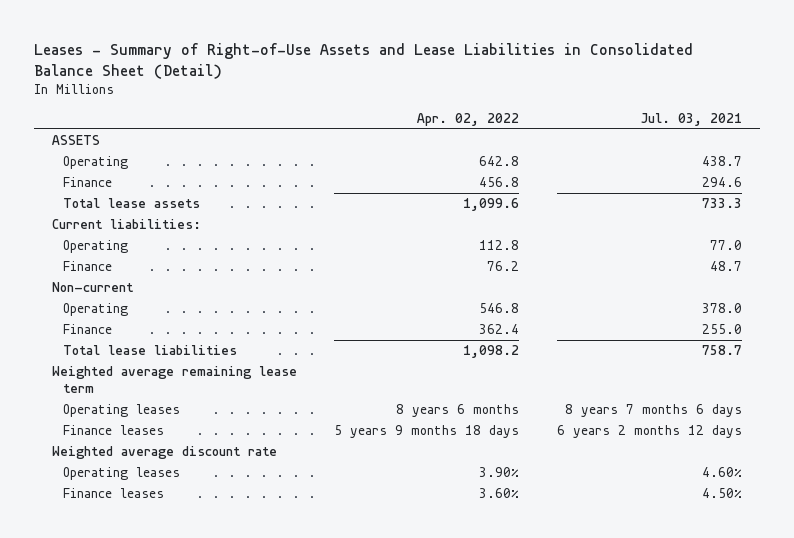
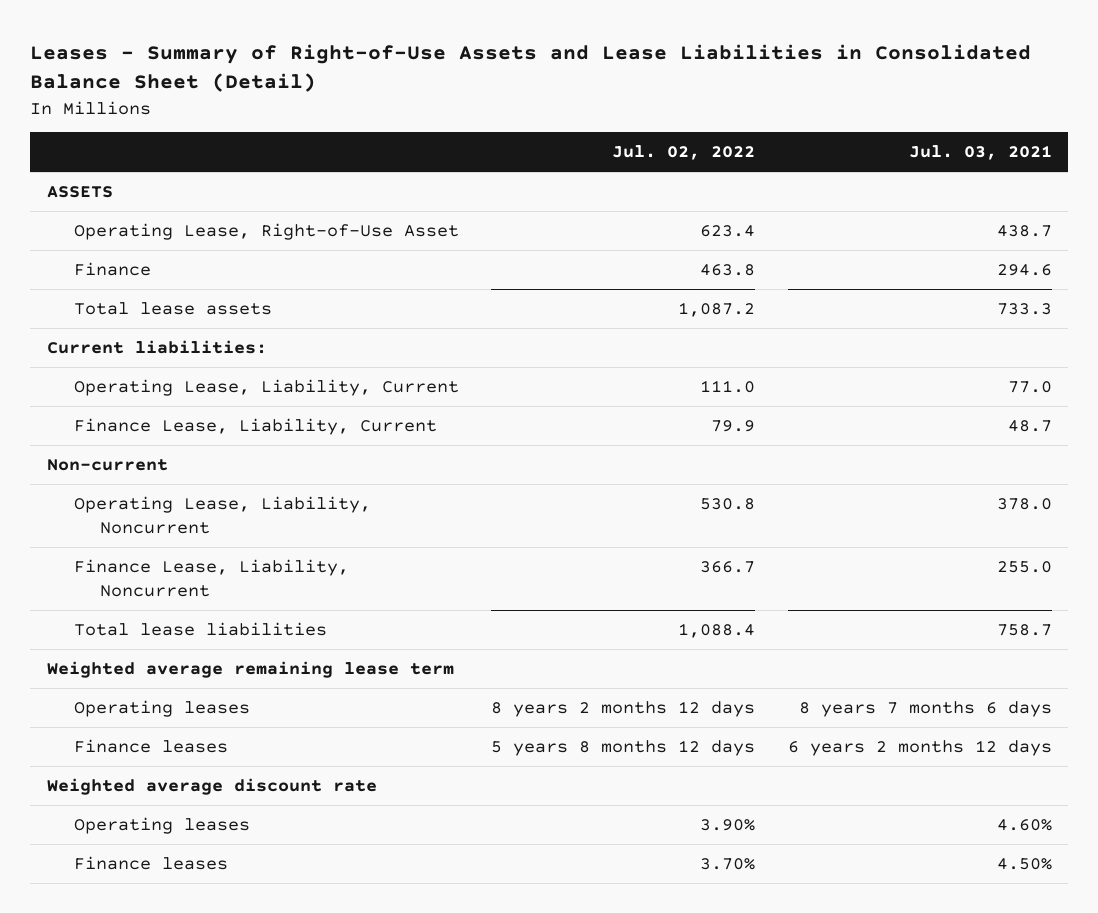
[417,112,520,126] Apr. 02, 2022 -> none
none -> [612,145,756,161] Jul. 02, 2022
[62,156,128,170] Operating -> [73,222,459,240] Operating Lease, Right-of-Use Asset
[62,240,128,254] Operating -> [73,378,459,396] Operating Lease, Liability, Current
[62,261,112,272] Finance -> [73,417,437,435] Finance Lease, Liability, Current
[62,303,128,317] Operating -> [73,495,371,534] Operating Lease, Liability, Noncurrent
[62,324,112,335] Finance -> [73,558,349,597] Finance Lease, Liability, Noncurrent

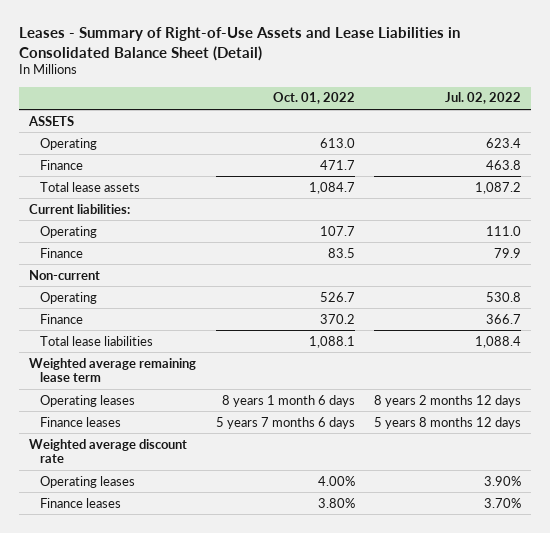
[908,145,1052,161] Jul. 03, 2021 -> none
none -> [272,92,355,105] Oct. 01, 2022
[73,222,459,240] Operating Lease, Right-of-Use Asset -> [40,137,98,150] Operating
[73,378,459,396] Operating Lease, Liability, Current -> [40,225,98,238] Operating
[73,417,437,435] Finance Lease, Liability, Current -> [40,247,84,258] Finance
[73,495,371,534] Operating Lease, Liability, Noncurrent -> [40,291,98,304] Operating
[73,558,349,597] Finance Lease, Liability, Noncurrent -> [40,313,84,324] Finance

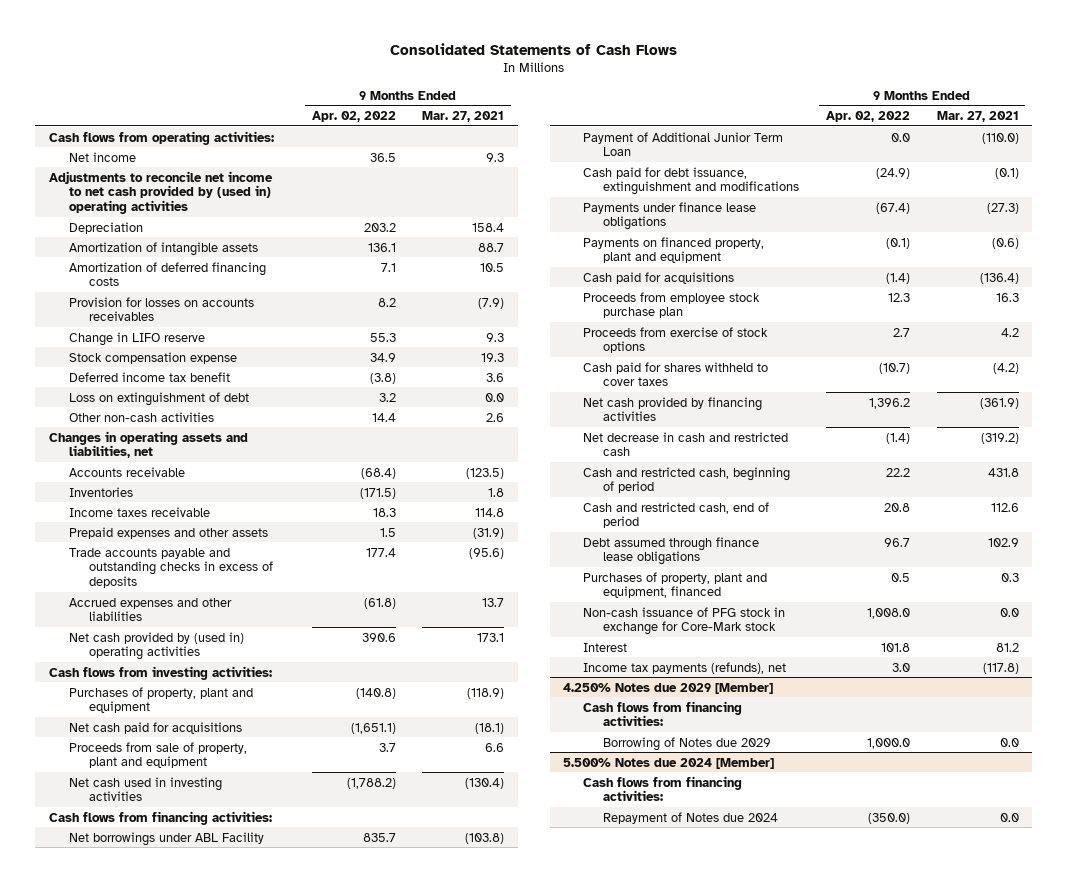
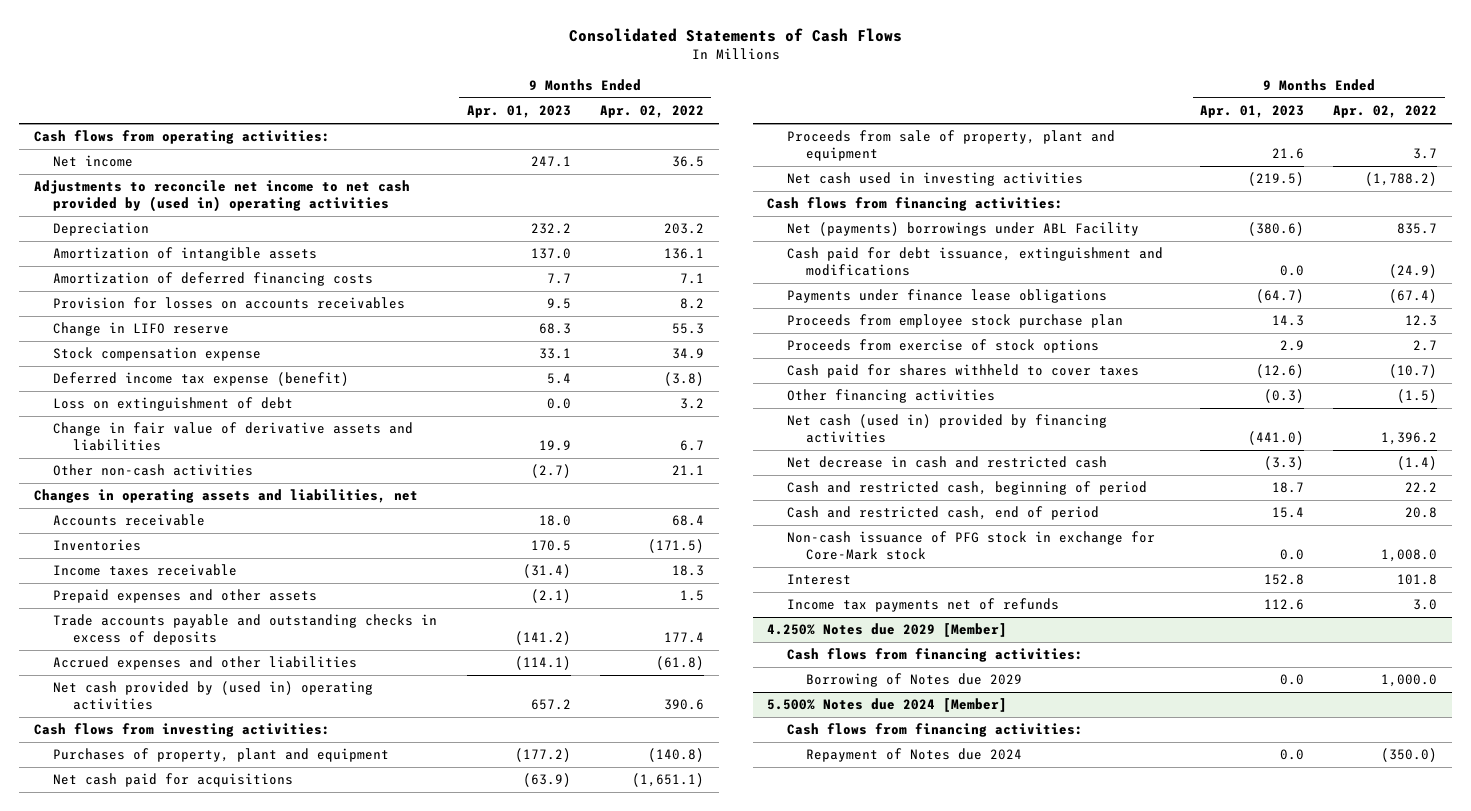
[422,110,505,122] Mar. 27, 2021 -> none
none -> [466,105,571,119] Apr. 01, 2023
[68,371,230,382] Deferred income tax benefit -> [53,372,350,387] Deferred income tax expense (benefit)
none -> [53,422,414,451] Change in fair value of derivative assets and liabilities
[371,412,396,422] 14.4 -> [672,465,705,477] 21.1
[360,467,396,479] (68.4) -> [672,515,705,527] 68.4
[583,131,784,157] Payment of Additional Junior Term Loan -> none
[68,831,264,846] Net borrowings under ABL Facility -> [786,222,1139,237] Net (payments) borrowings under ABL Facility
[583,236,765,264] Payments on financed property, plant and equipment -> none
[583,271,735,284] Cash paid for acquisitions -> none
none -> [786,389,995,404] Other financing activities
[583,396,763,422] Net cash provided by financing activities -> [786,414,1107,443] Net cash (used in) provided by financing activities
[583,536,760,566] Debt assumed through finance lease obligations -> none
[583,571,768,599] Purchases of property, plant and equipment, financed -> none
[583,661,787,674] Income tax payments (refunds), net -> [786,598,1059,613] Income tax payments net of refunds

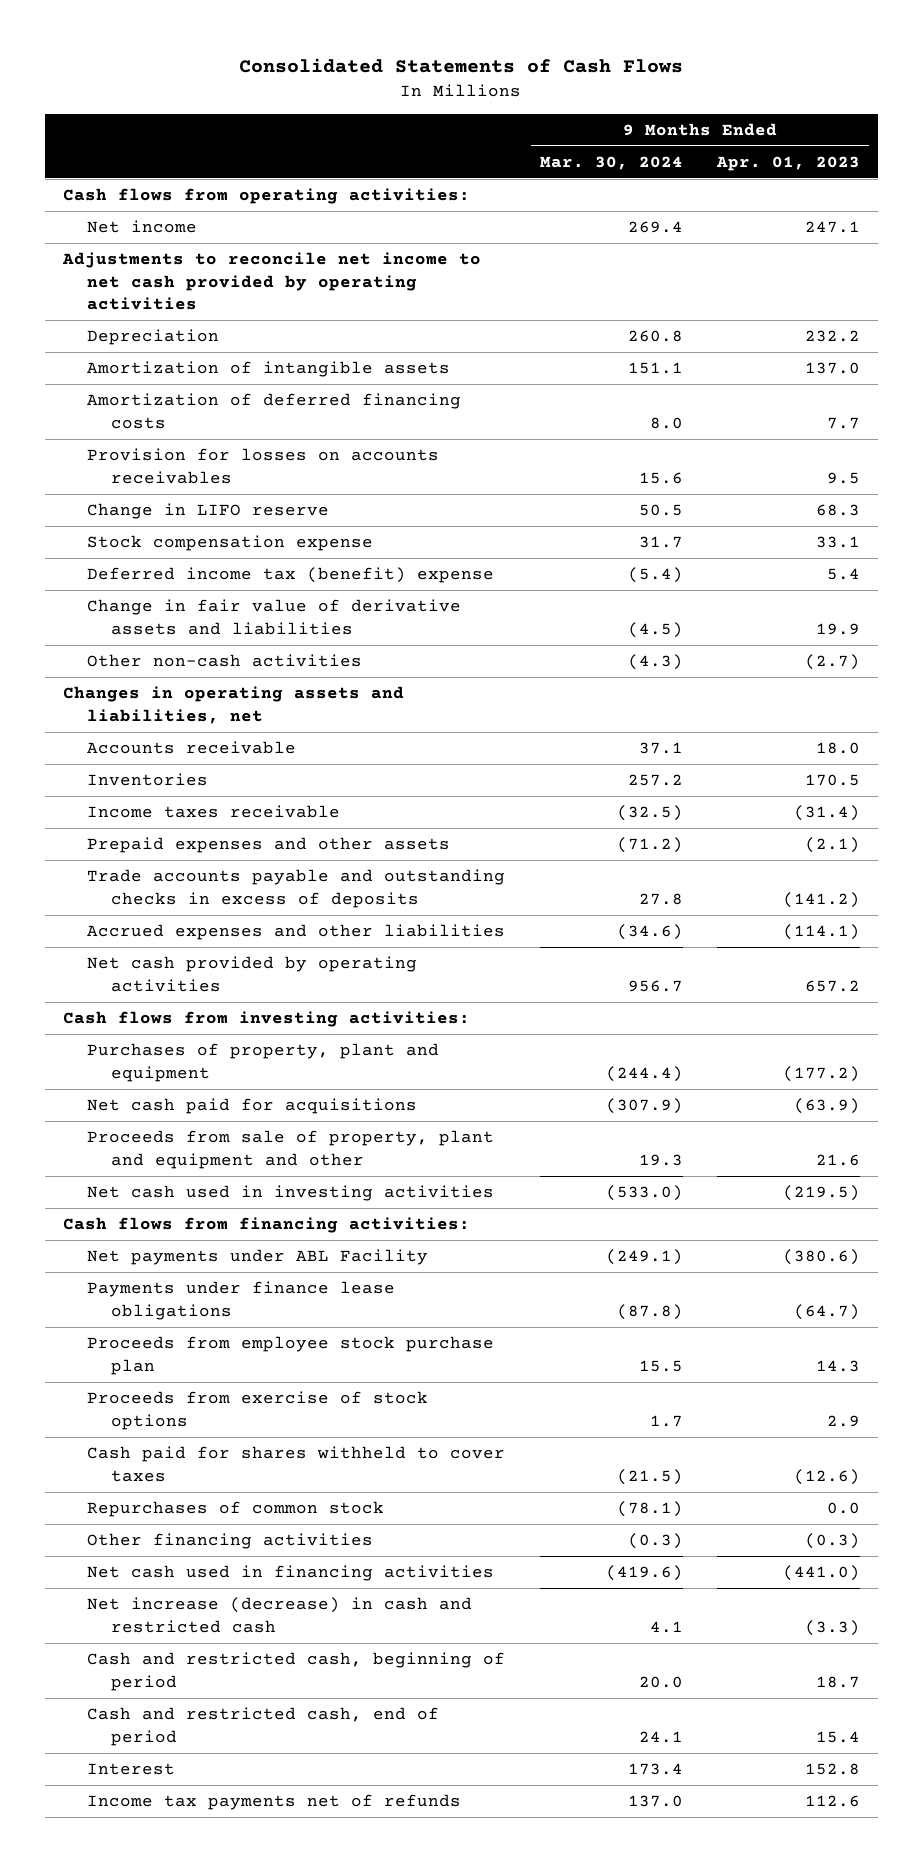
[600,105,705,119] Apr. 02, 2022 -> none
none -> [539,155,683,170] Mar. 30, 2024
[34,180,411,212] Adjustments to reconcile net income to net cash provided by (used in) operating activities -> [61,252,481,311] Adjustments to reconcile net income to net cash provided by operating activities
[53,397,294,412] Loss on extinguishment of debt -> none
[53,372,350,387] Deferred income tax expense (benefit) -> [86,567,494,584] Deferred income tax (benefit) expense
[53,681,374,710] Net cash provided by (used in) operating activities -> [86,956,417,992] Net cash provided by operating activities
[786,130,1115,161] Proceeds from sale of property, plant and equipment -> [86,1130,494,1169] Proceeds from sale of property, plant and equipment and other
[786,247,1163,276] Cash paid for debt issuance, extinguishment and modifications -> none
[786,222,1139,237] Net (payments) borrowings under ABL Facility -> [86,1249,428,1266] Net payments under ABL Facility
none -> [86,1501,384,1518] Repurchases of common stock
[786,414,1107,443] Net cash (used in) provided by financing activities -> [86,1565,494,1582] Net cash used in financing activities
[786,456,1107,469] Net decrease in cash and restricted cash -> [86,1597,472,1633] Net increase (decrease) in cash and restricted cash
[786,531,1155,560] Non-cash issuance of PFG stock in exchange for Core-Mark stock -> none
[767,623,1008,638] 4.250% Notes due 2029 [Member] -> none
[786,648,1083,663] Cash flows from financing activities: -> none
[805,673,1022,688] Borrowing of Notes due 2029 -> none
[767,698,1008,713] 5.500% Notes due 2024 [Member] -> none
[786,723,1083,738] Cash flows from financing activities: -> none
[805,748,1022,763] Repayment of Notes due 2024 -> none

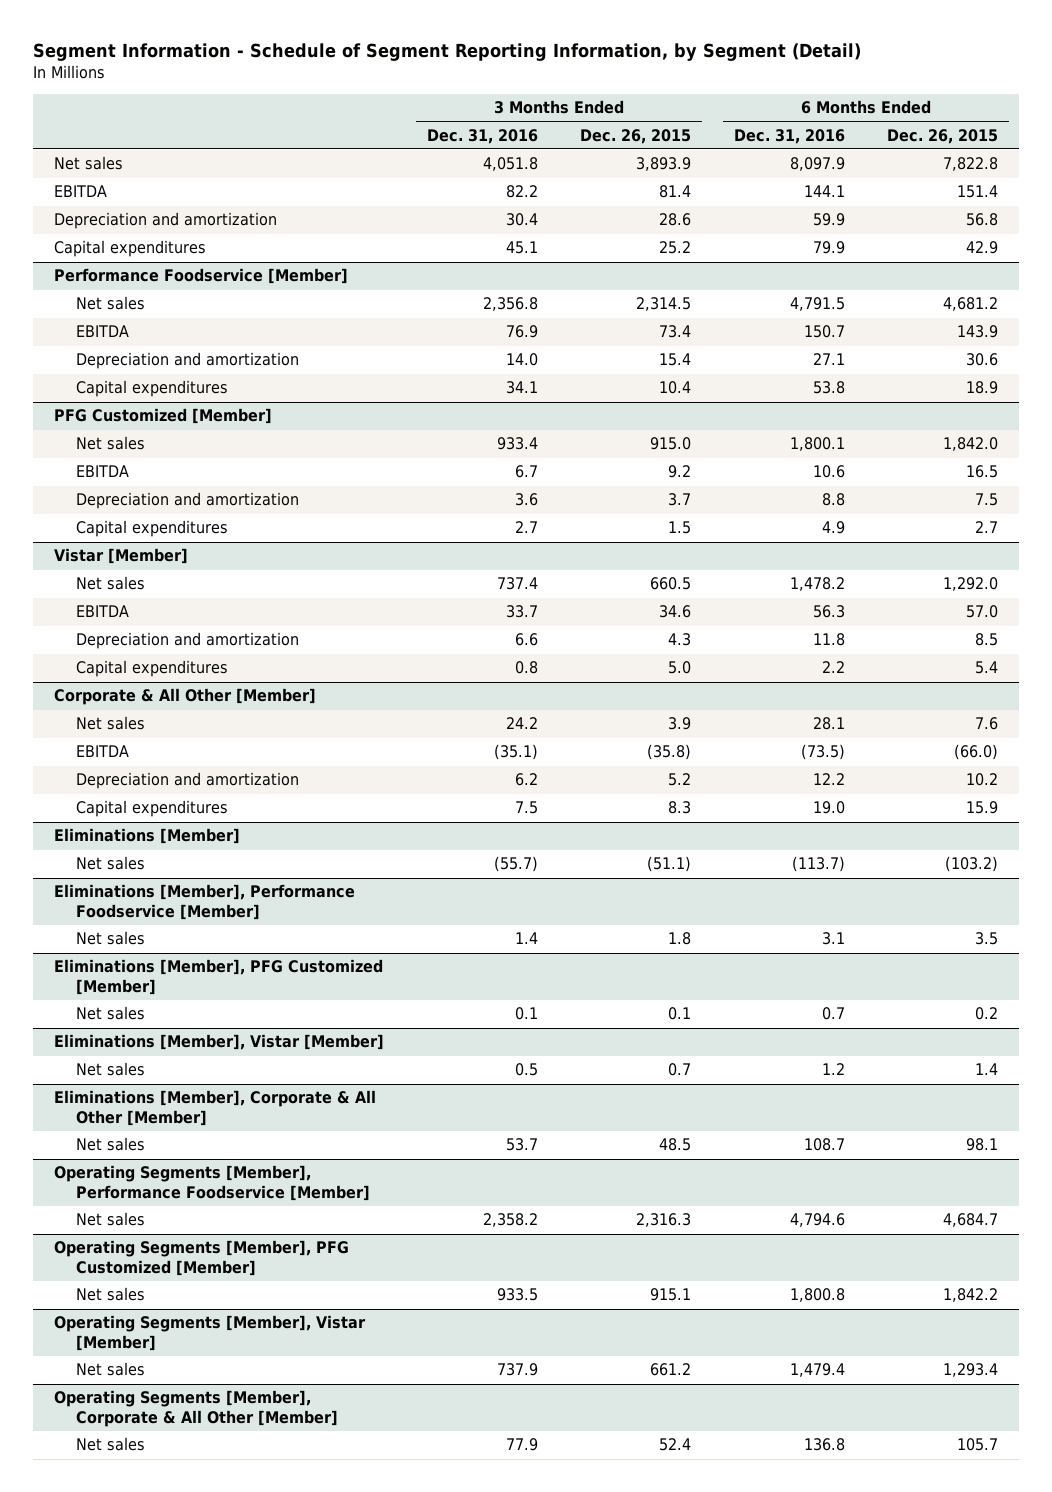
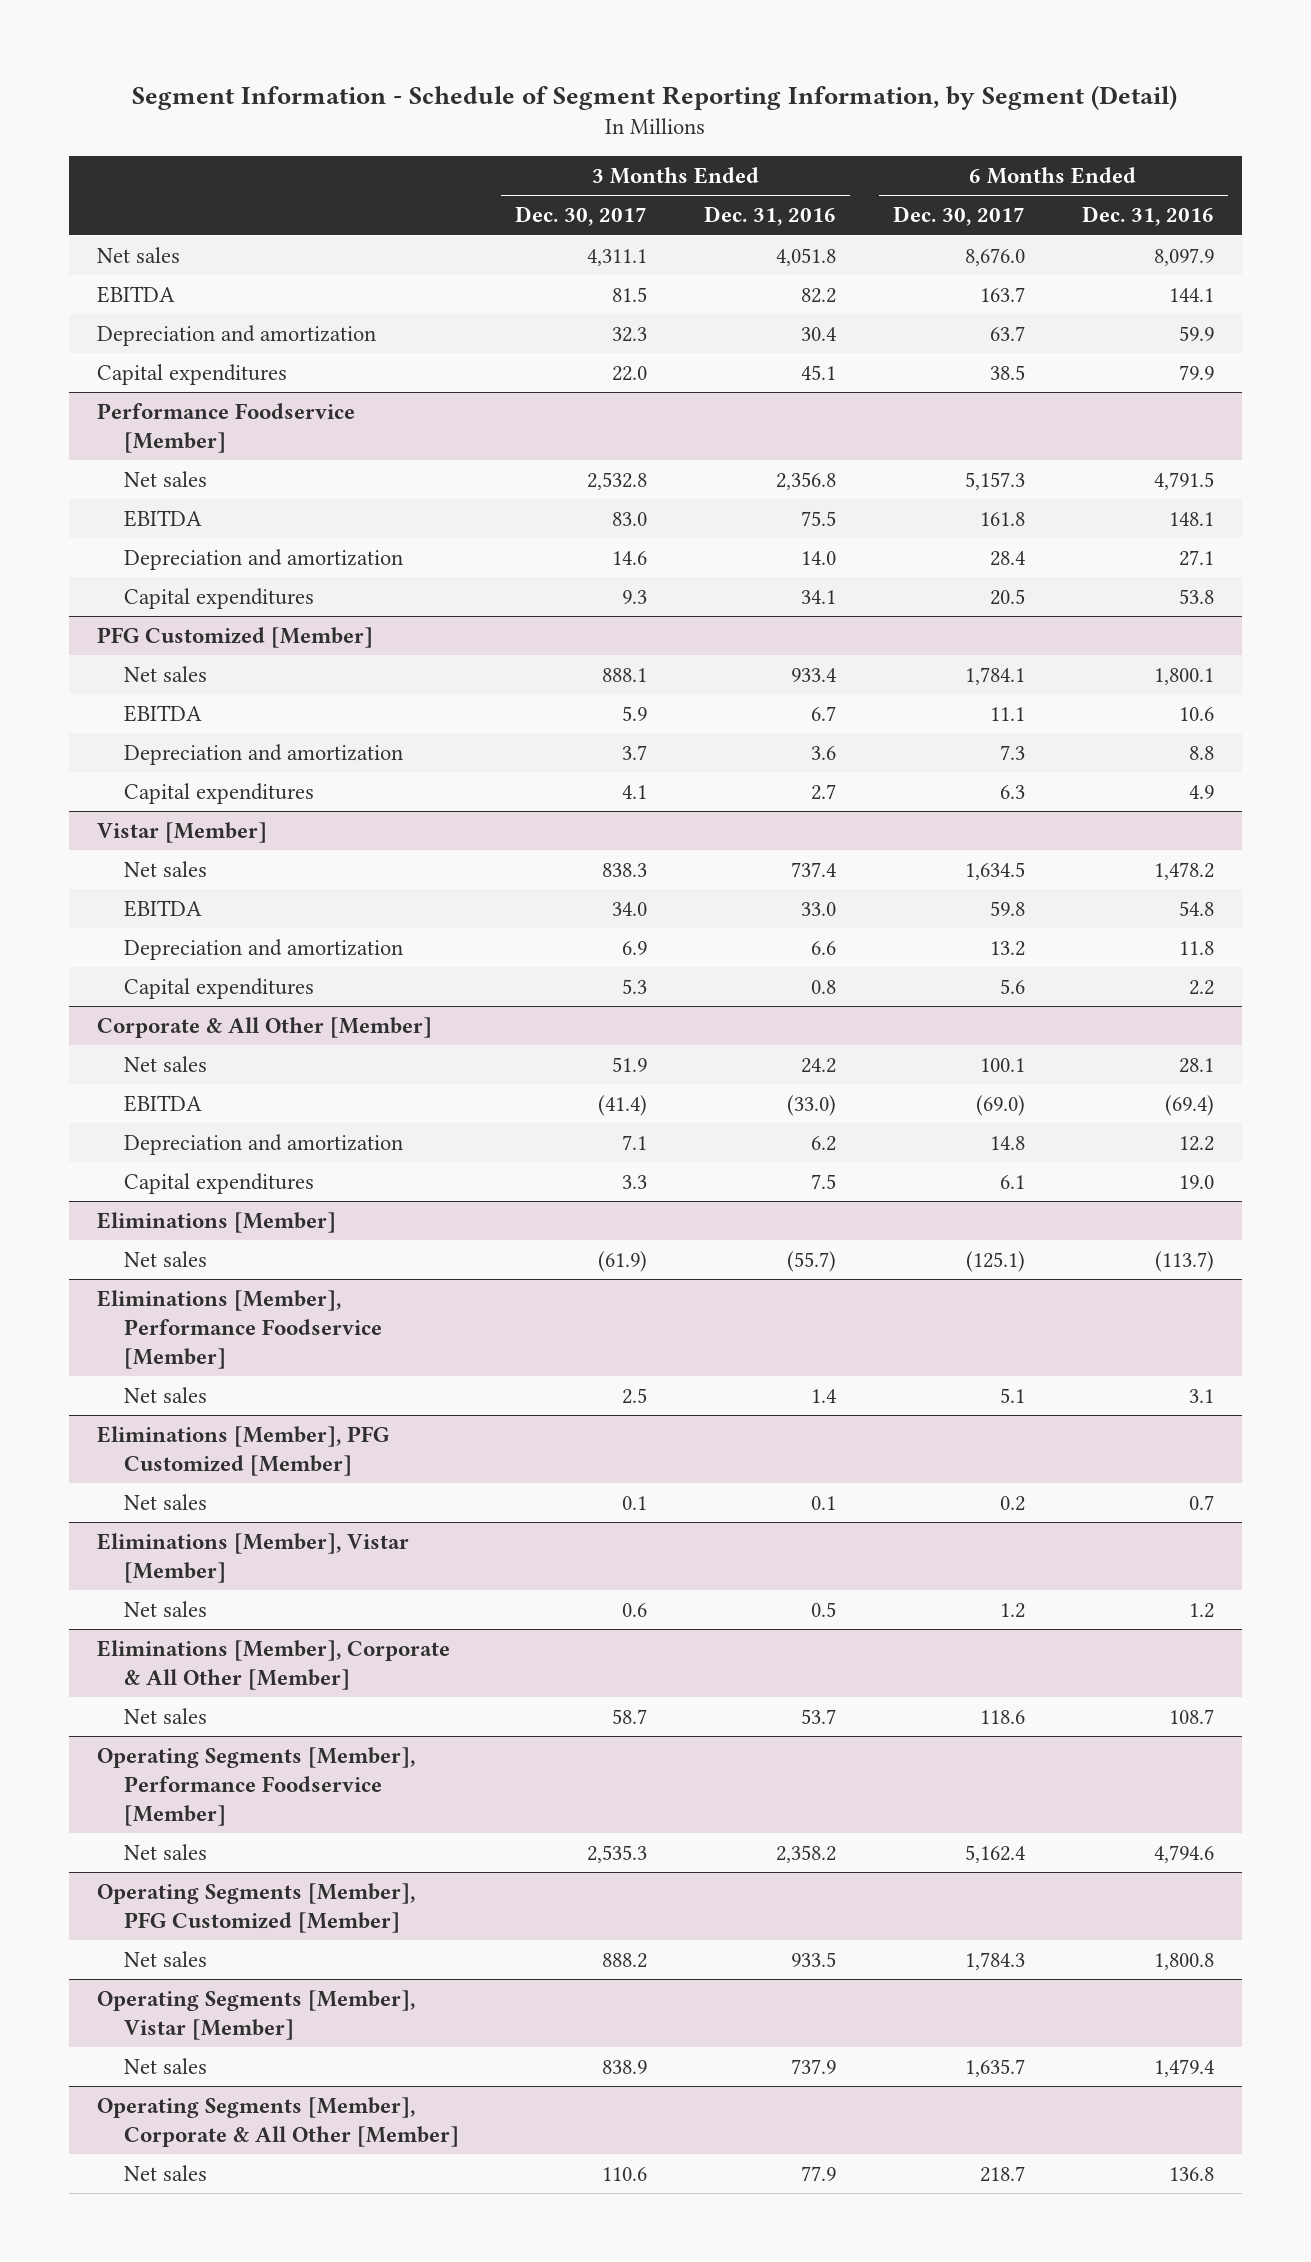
[580,128,692,144] Dec. 26, 2015 -> none
[887,128,999,144] Dec. 26, 2015 -> none
none -> [515,206,648,227] Dec. 30, 2017
none -> [892,206,1025,227] Dec. 30, 2017
[505,325,538,339] 76.9 -> [801,510,837,526] 75.5
[803,325,845,339] 150.7 -> [1168,511,1214,526] 148.1
[505,605,538,619] 33.7 -> [801,901,837,916] 33.0
[812,605,845,619] 56.3 -> [1178,900,1214,916] 54.8
[493,744,538,761] (35.1) -> [787,1094,837,1116] (33.0)
[800,744,845,761] (73.5) -> [1164,1094,1214,1116] (69.4)

